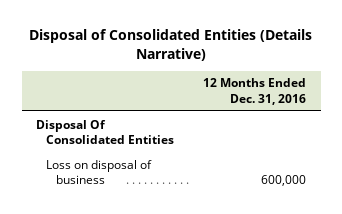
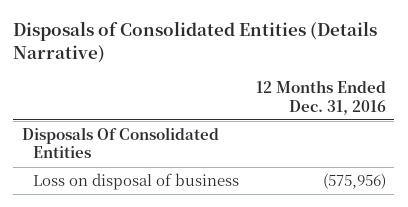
[29,29,313,61] Disposal of Consolidated Entities (Details Narrative) -> [13,21,378,64] Disposals of Consolidated Entities (Details Narrative)
[36,119,174,145] Disposal Of Consolidated Entities -> [21,127,219,159] Disposals Of Consolidated Entities
[261,175,307,187] 600,000 -> [323,173,387,190] (575,956)

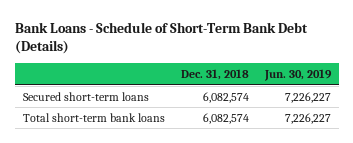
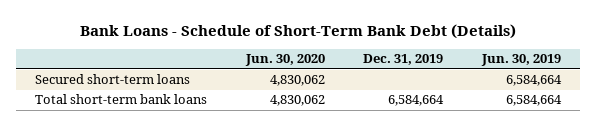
[180,68,249,80] Dec. 31, 2018 -> none
none -> [244,54,325,67] Jun. 30, 2020
none -> [363,54,444,66] Dec. 31, 2019
[284,91,331,103] 7,226,227 -> [505,75,562,87] 6,584,664
[284,112,331,124] 7,226,227 -> [505,95,562,107] 6,584,664

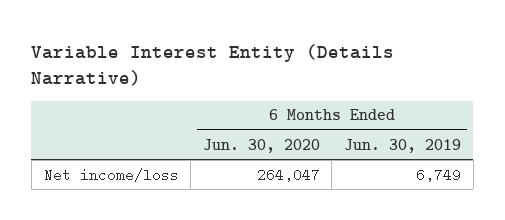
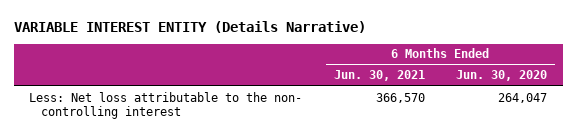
[31,43,395,86] Variable Interest Entity (Details Narrative) -> [13,20,366,33] VARIABLE INTEREST ENTITY (Details Narrative)
[343,138,461,153] Jun. 30, 2019 -> none
none -> [333,70,425,82] Jun. 30, 2021
[43,167,179,182] Net income/loss -> [29,91,303,119] Less: Net loss attributable to the non- controlling interest

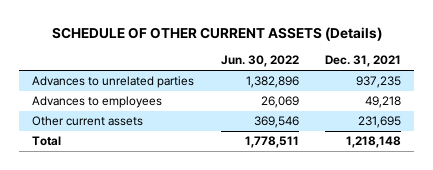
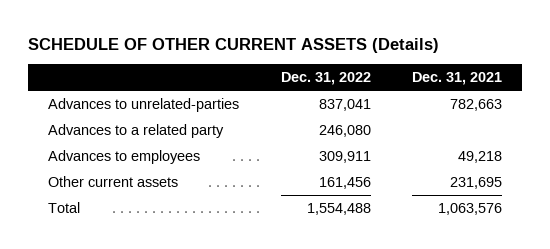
[220,55,299,68] Jun. 30, 2022 -> none
none -> [280,72,371,86] Dec. 31, 2022
[32,76,195,89] Advances to unrelated parties -> [48,97,240,112] Advances to unrelated-parties
[356,76,402,89] 937,235 -> [449,98,502,111] 782,663
none -> [48,123,225,138] Advances to a related party
[346,136,402,149] 1,218,148 -> [437,202,502,215] 1,063,576

